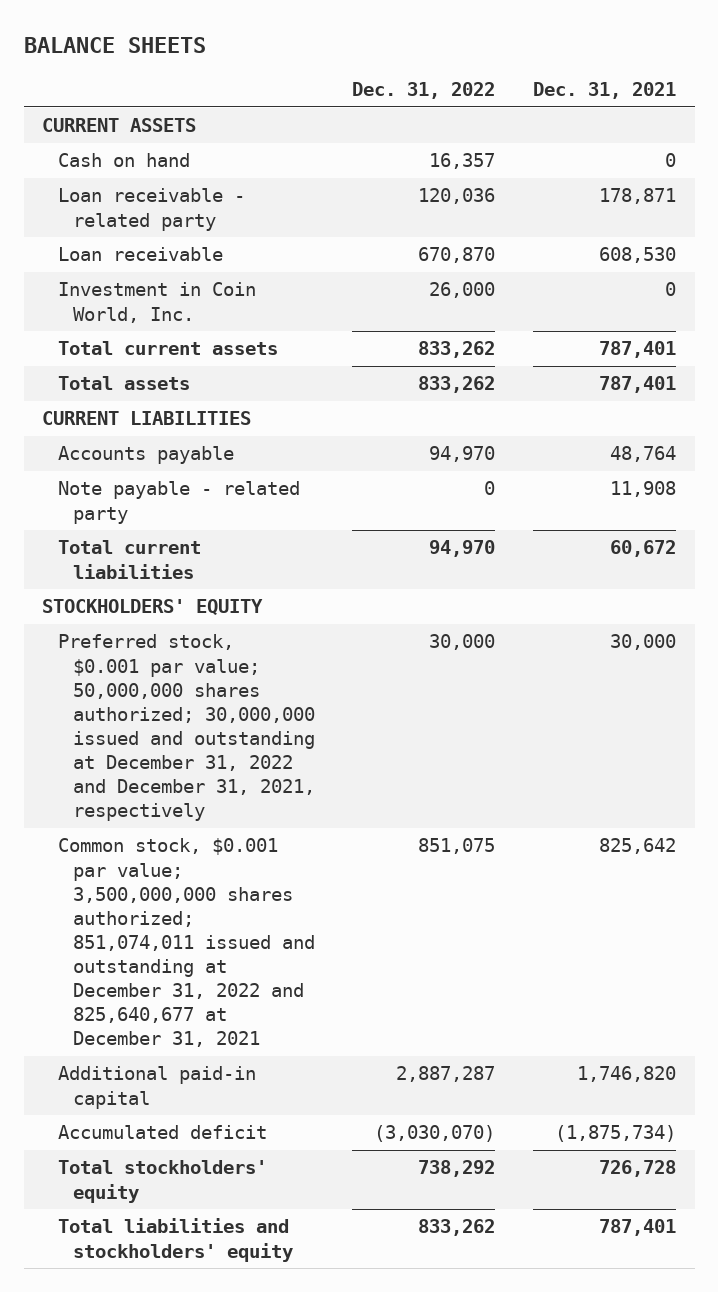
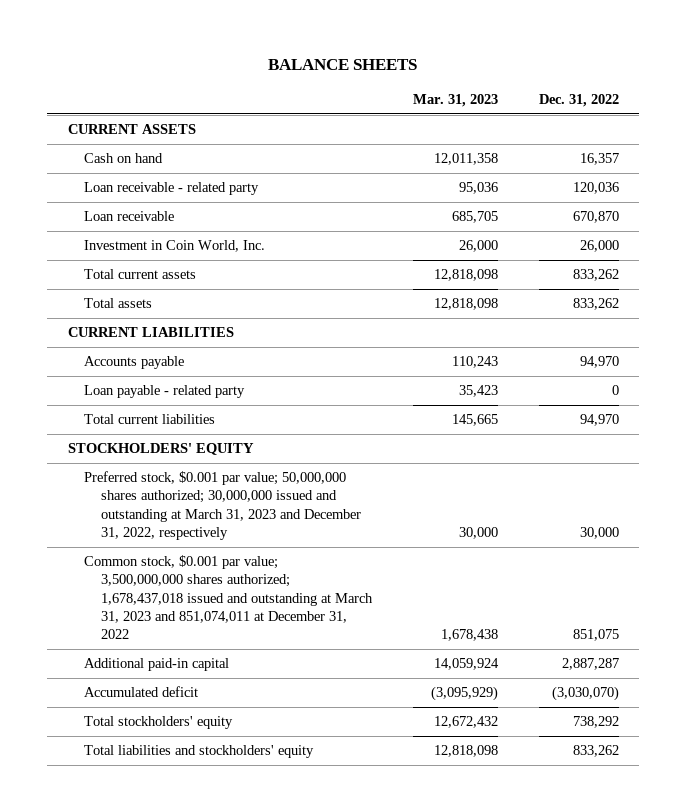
[532,82,676,100] Dec. 31, 2021 -> none
none -> [412,93,498,107] Mar. 31, 2023
[57,481,300,524] Note payable - related party -> [84,385,246,399] Loan payable - related party
[57,634,316,822] Preferred stock, $0.001 par value; 50,000,000 shares authorized; 30,000,000 issued and outstanding at December 31, 2022 and December 31, 2021, respectively -> [84,471,361,540] Preferred stock, $0.001 par value; 50,000,000 shares authorized; 30,000,000 issued and outstanding at March 31, 2023 and December 31, 2022, respectively
[57,838,316,1048] Common stock, $0.001 par value; 3,500,000,000 shares authorized; 851,074,011 issued and outstanding at December 31, 2022 and 825,640,677 at December 31, 2021 -> [84,555,373,640] Common stock, $0.001 par value; 3,500,000,000 shares authorized; 1,678,437,018 issued and outstanding at March 31, 2023 and 851,074,011 at December 31, 2022

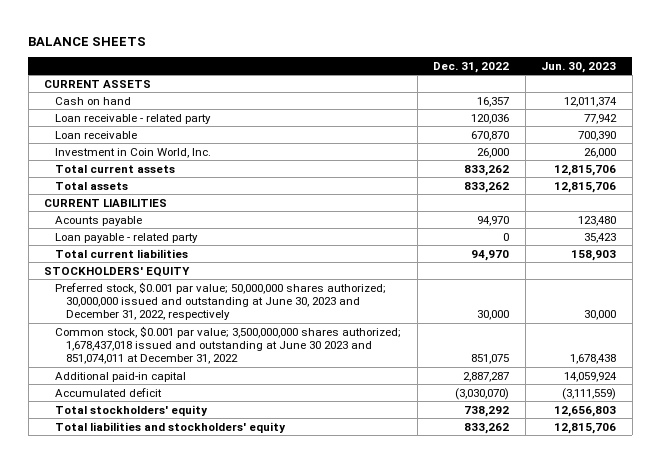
[412,93,498,107] Mar. 31, 2023 -> none
none -> [541,61,617,73] Jun. 30, 2023
[84,356,185,370] Accounts payable -> [55,215,143,226] Acounts payable
[84,471,361,540] Preferred stock, $0.001 par value; 50,000,000 shares authorized; 30,000,000 issued and outstanding at March 31, 2023 and December 31, 2022, respectively -> [55,281,387,321] Preferred stock, $0.001 par value; 50,000,000 shares authorized; 30,000,000 issued and outstanding at June 30, 2023 and December 31, 2022, respectively
[84,555,373,640] Common stock, $0.001 par value; 3,500,000,000 shares authorized; 1,678,437,018 issued and outstanding at March 31, 2023 and 851,074,011 at December 31, 2022 -> [55,325,402,365] Common stock, $0.001 par value; 3,500,000,000 shares authorized; 1,678,437,018 issued and outstanding at June 30 2023 and 851,074,011 at December 31, 2022

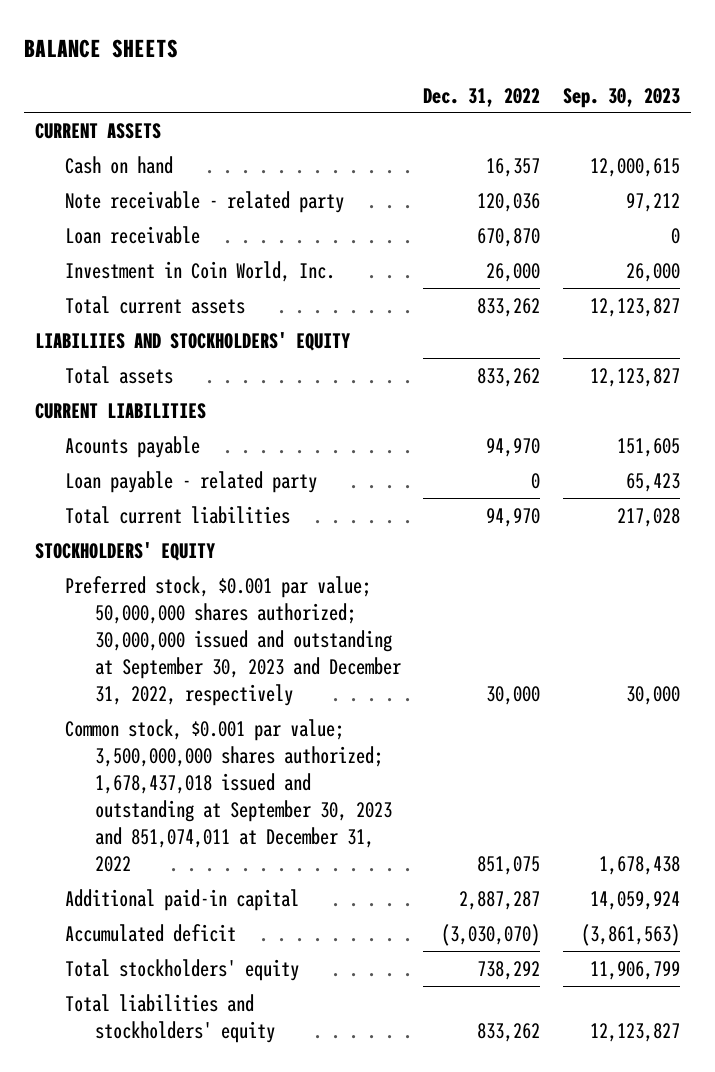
[541,61,617,73] Jun. 30, 2023 -> none
none -> [562,87,680,108] Sep. 30, 2023
[55,113,212,124] Loan receivable - related party -> [64,190,344,213] Note receivable - related party
none -> [35,331,351,351] LIABILIIES AND STOCKHOLDERS' EQUITY
[55,281,387,321] Preferred stock, $0.001 par value; 50,000,000 shares authorized; 30,000,000 issued and outstanding at June 30, 2023 and December 31, 2022, respectively -> [64,575,401,707] Preferred stock, $0.001 par value; 50,000,000 shares authorized; 30,000,000 issued and outstanding at September 30, 2023 and December 31, 2022, respectively
[55,325,402,365] Common stock, $0.001 par value; 3,500,000,000 shares authorized; 1,678,437,018 issued and outstanding at June 30 2023 and 851,074,011 at December 31, 2022 -> [64,718,392,873] Common stock, $0.001 par value; 3,500,000,000 shares authorized; 1,678,437,018 issued and outstanding at September 30, 2023 and 851,074,011 at December 31, 2022

